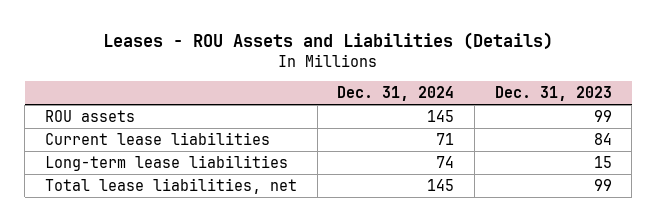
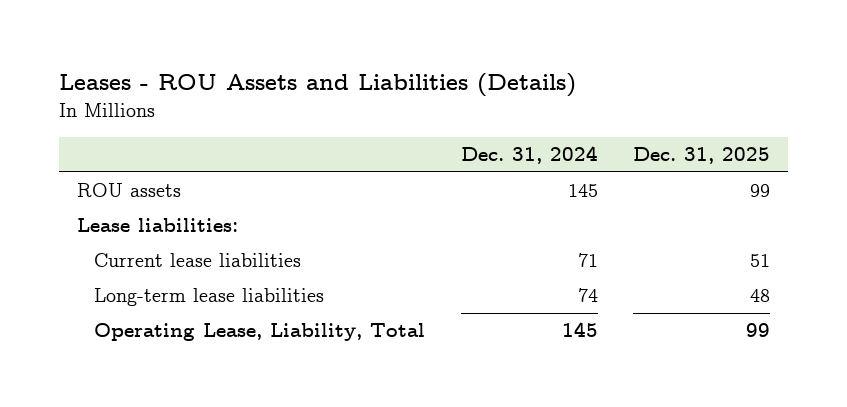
[494,85,612,101] Dec. 31, 2023 -> none
none -> [633,147,771,165] Dec. 31, 2025
none -> [76,218,238,233] Lease liabilities:
[44,177,297,194] Total lease liabilities, net -> [94,323,426,342] Operating Lease, Liability, Total

